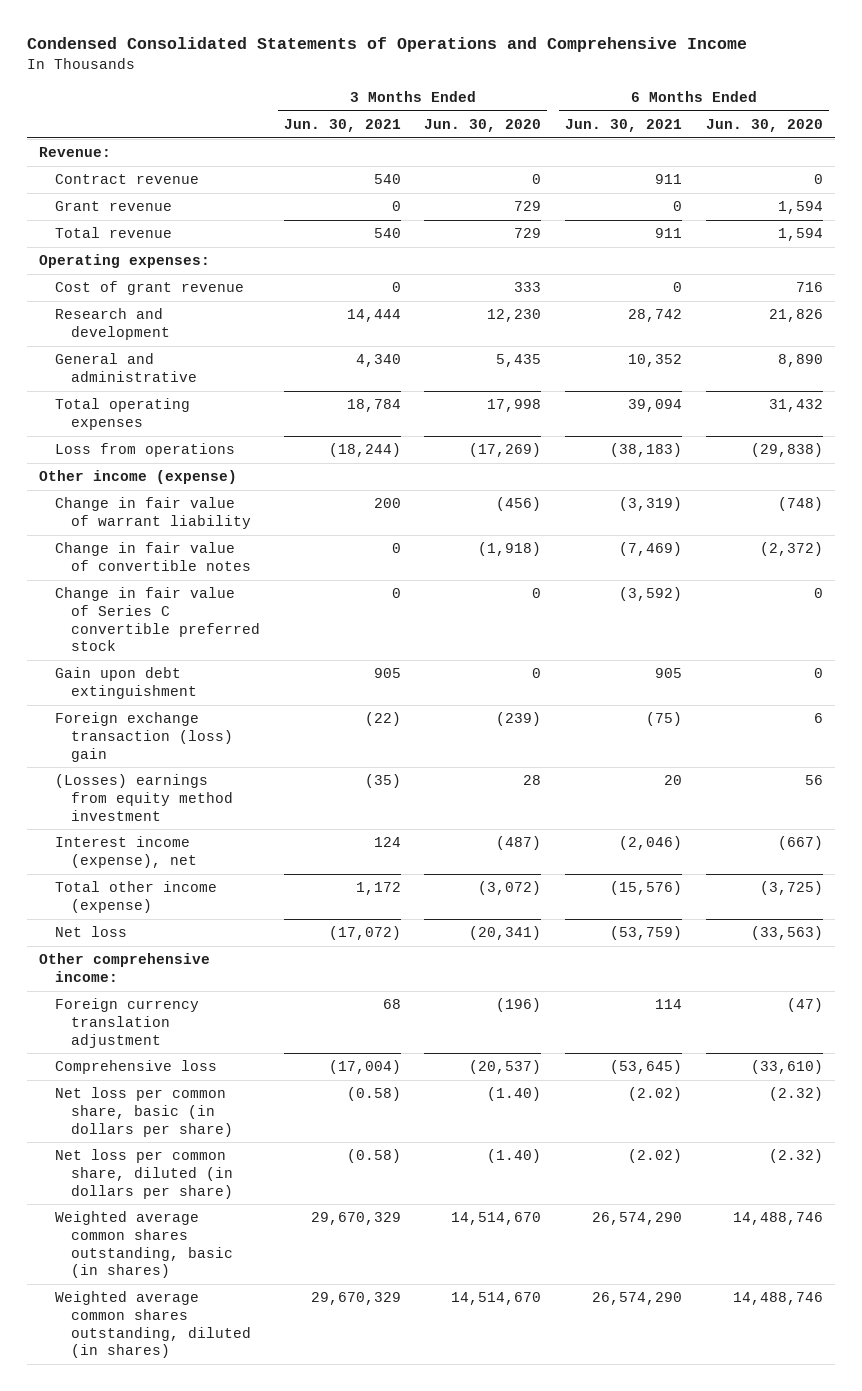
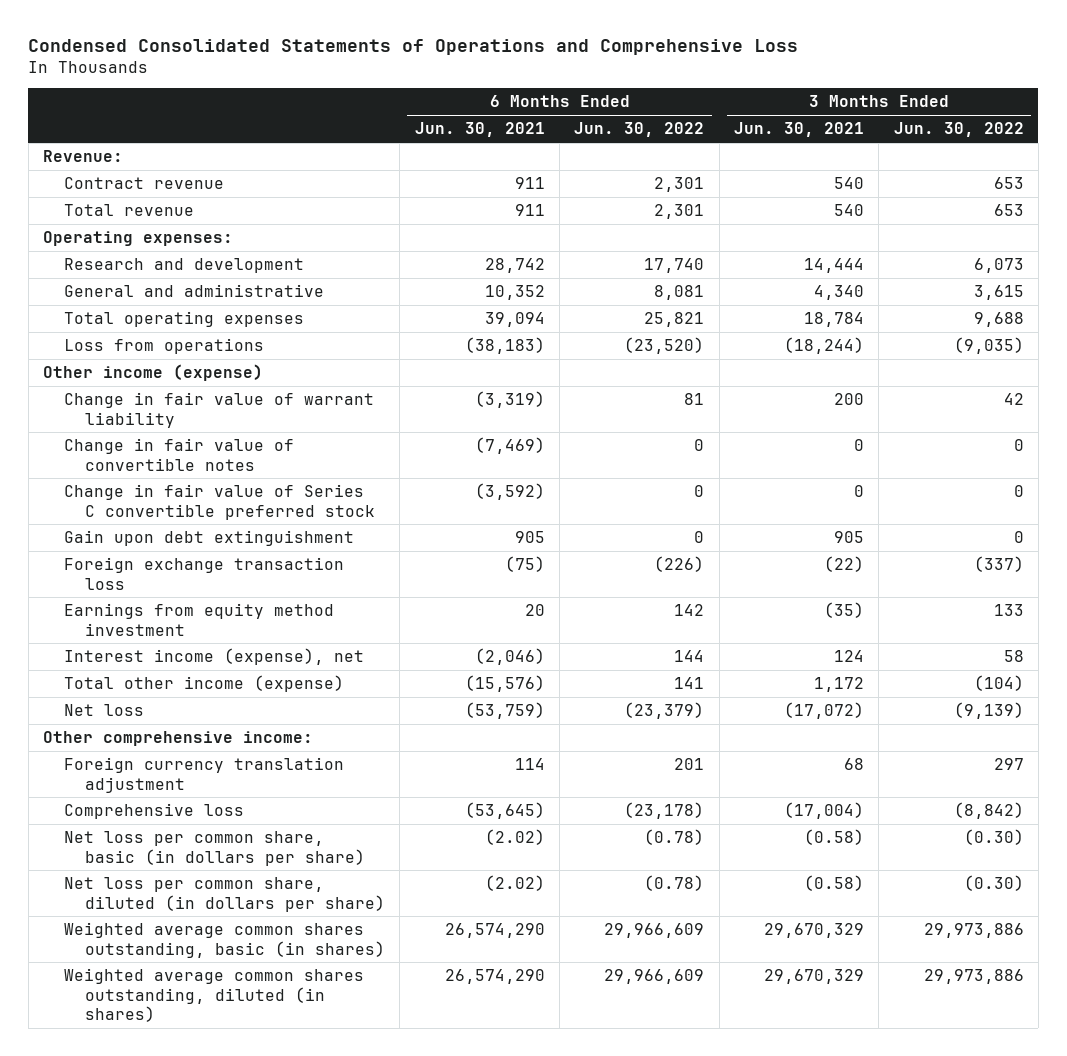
[26,37,747,53] Condensed Consolidated Statements of Operations and Comprehensive Income -> [28,39,799,56] Condensed Consolidated Statements of Operations and Comprehensive Loss
[424,118,542,132] Jun. 30, 2020 -> none
[706,118,824,132] Jun. 30, 2020 -> none
none -> [574,122,705,138] Jun. 30, 2022
none -> [893,122,1024,138] Jun. 30, 2022
[54,201,172,212] Grant revenue -> none
[54,281,244,296] Cost of grant revenue -> none
[54,712,233,762] Foreign exchange transaction (loss) gain -> [64,557,345,590] Foreign exchange transaction loss
[54,774,233,821] (Losses) earnings from equity method investment -> [64,603,335,636] Earnings from equity method investment

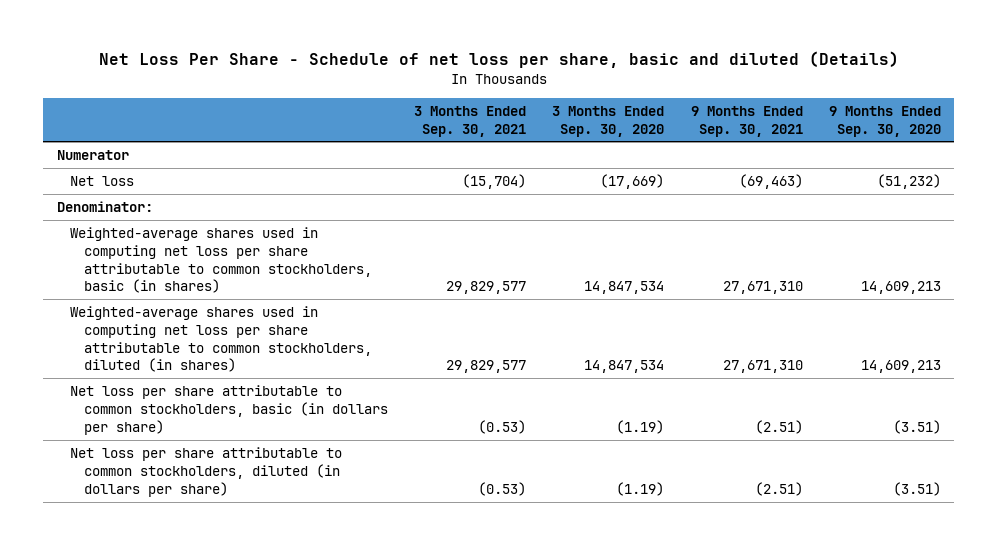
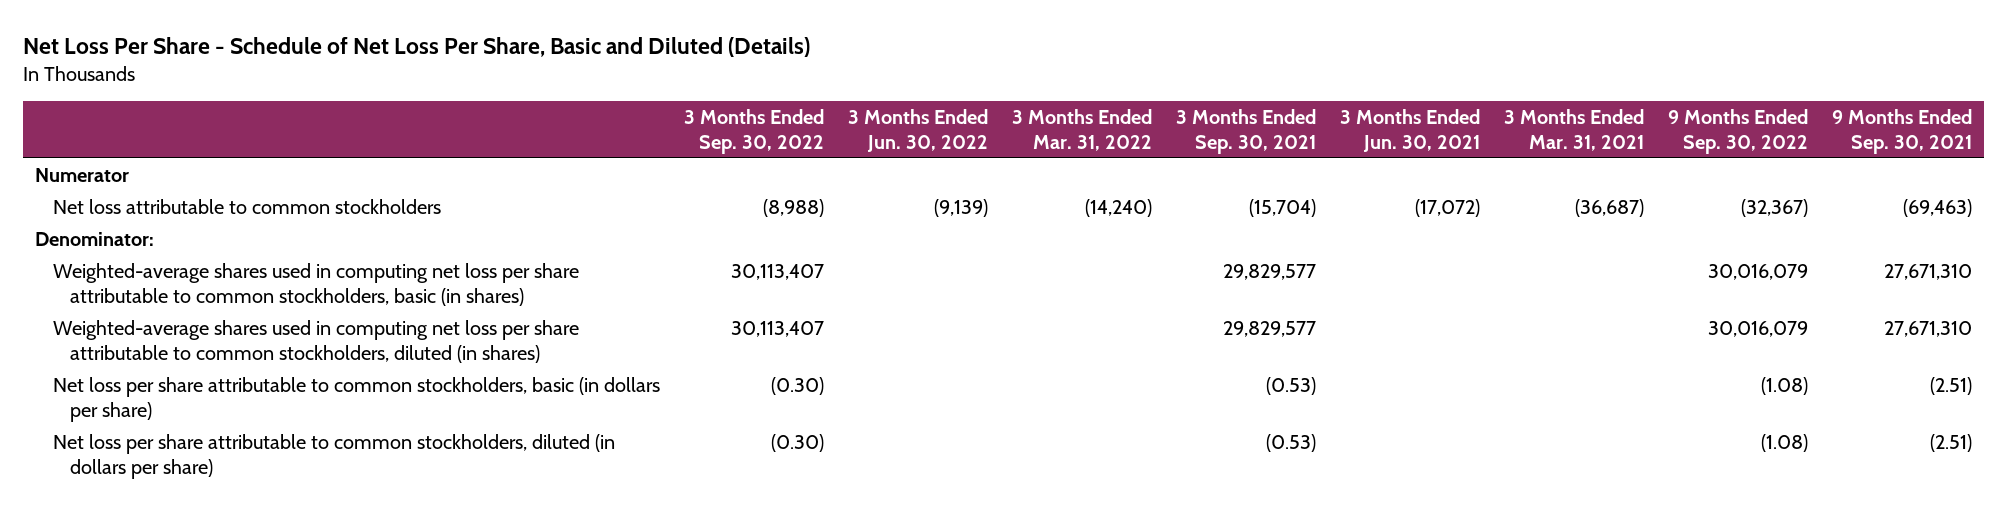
[98,51,899,69] Net Loss Per Share - Schedule of net loss per share, basic and diluted (Details) -> [23,37,811,58] Net Loss Per Share - Schedule of Net Loss Per Share, Basic and Diluted (Details)
[552,105,665,137] 3 Months Ended Sep. 30, 2020 -> none
[828,105,941,137] 9 Months Ended Sep. 30, 2020 -> none
none -> [683,109,824,154] 3 Months Ended Sep. 30, 2022
none -> [847,109,988,152] 3 Months Ended Jun. 30, 2022
none -> [1011,109,1152,151] 3 Months Ended Mar. 31, 2022
none -> [1339,109,1480,152] 3 Months Ended Jun. 30, 2021
none -> [1503,109,1644,151] 3 Months Ended Mar. 31, 2021
none -> [1667,109,1808,154] 9 Months Ended Sep. 30, 2022
[70,176,135,187] Net loss -> [52,198,441,214] Net loss attributable to common stockholders

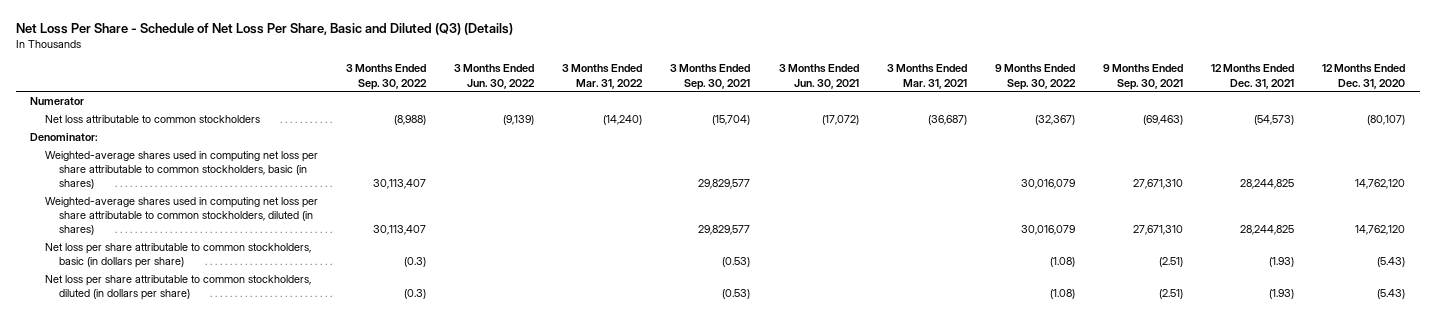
[23,37,811,58] Net Loss Per Share - Schedule of Net Loss Per Share, Basic and Diluted (Details) -> [15,23,513,36] Net Loss Per Share - Schedule of Net Loss Per Share, Basic and Diluted (Q3) (Details)
none -> [1211,64,1295,89] 12 Months Ended Dec. 31, 2021
none -> [1322,64,1406,89] 12 Months Ended Dec. 31, 2020
[770,376,824,395] (0.30) -> [403,257,426,268] (0.3)
[770,433,824,452] (0.30) -> [403,289,426,300] (0.3)

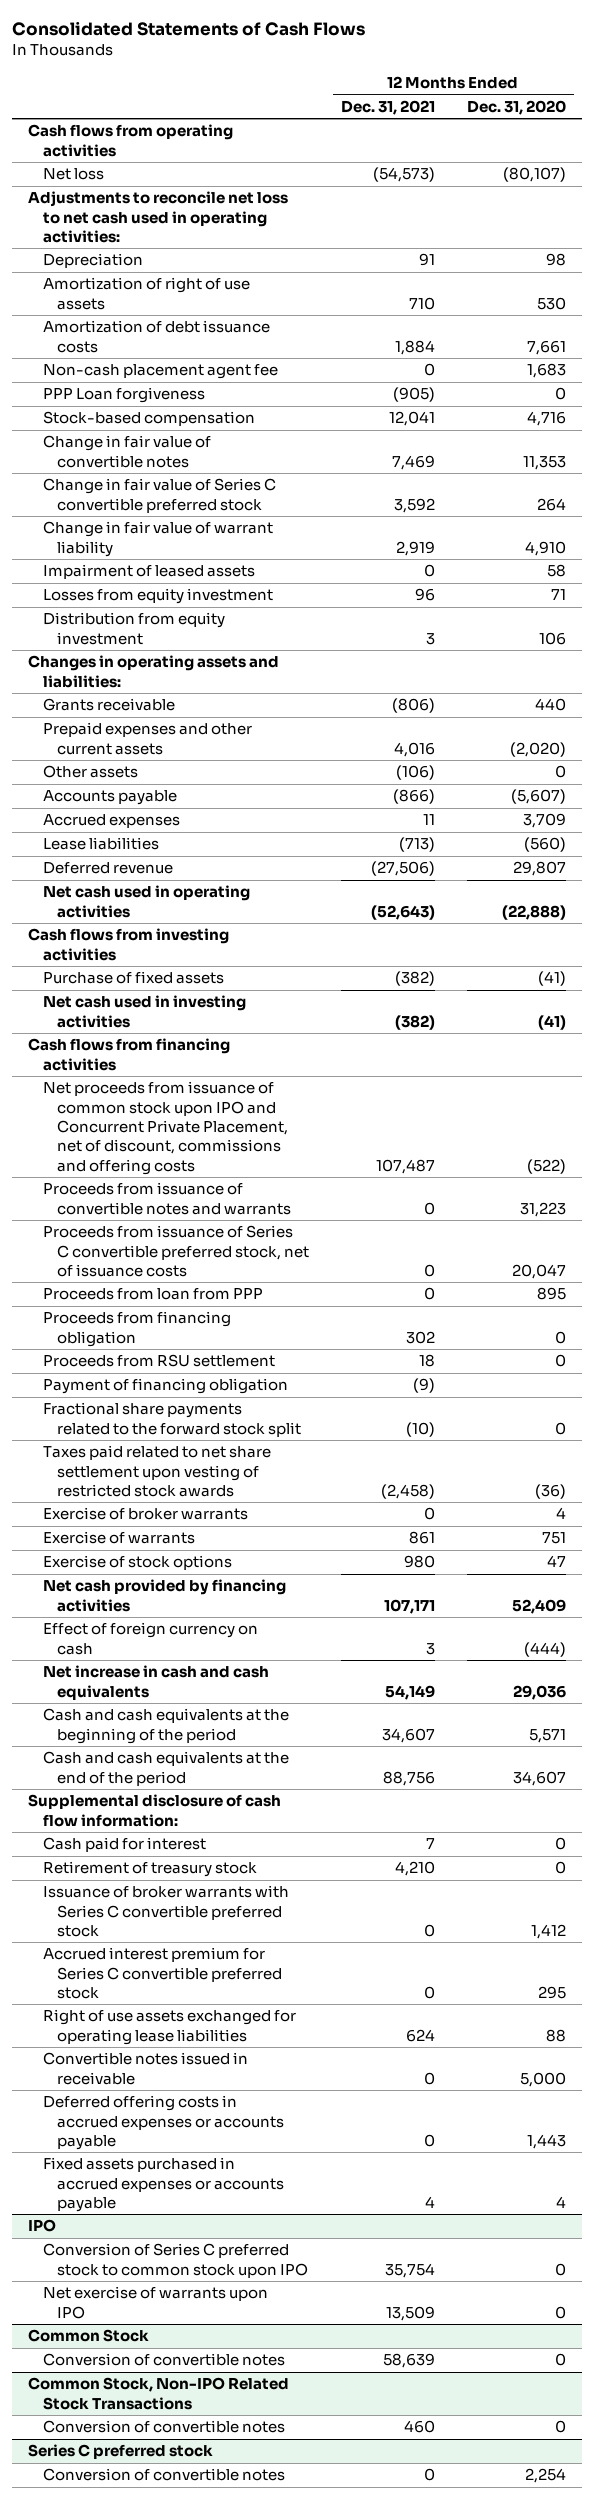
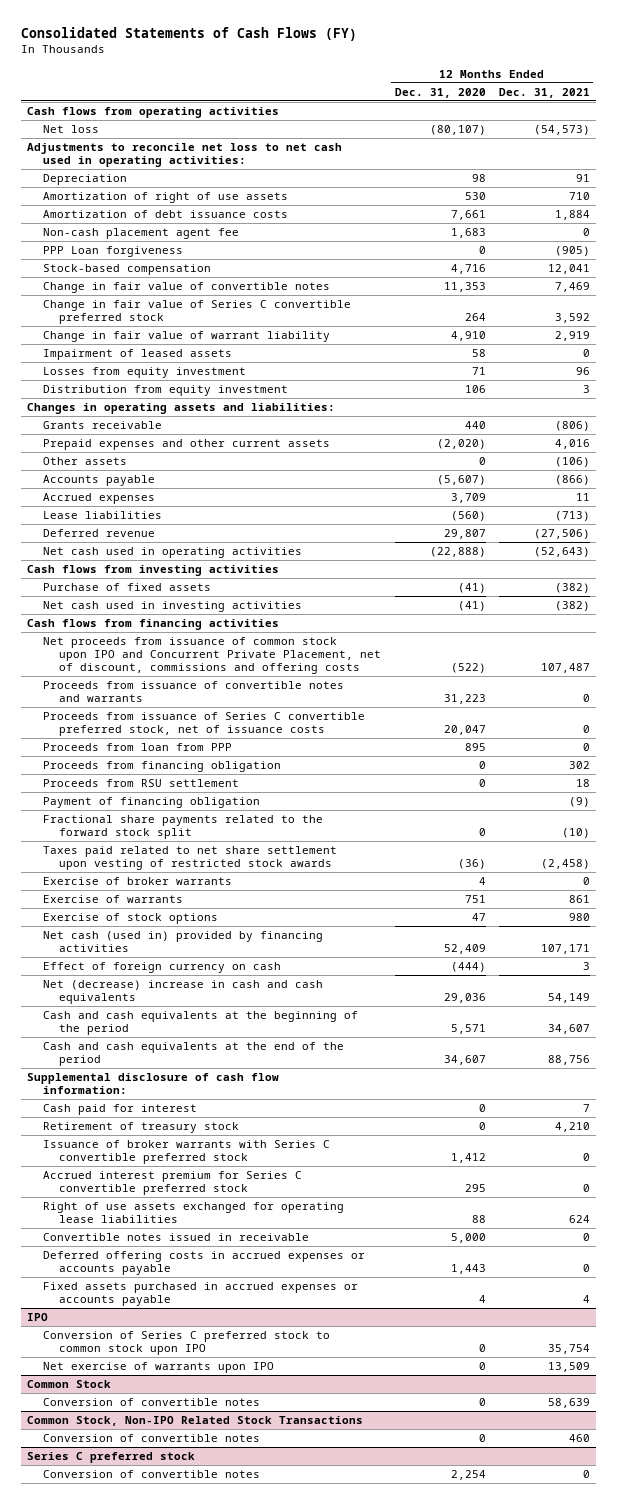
[12,21,366,37] Consolidated Statements of Cash Flows -> [20,27,357,42] Consolidated Statements of Cash Flows (FY)
[42,1579,286,1612] Net cash provided by financing activities -> [43,931,324,953] Net cash (used in) provided by financing activities
[42,1665,269,1700] Net increase in cash and cash equivalents -> [43,980,324,1005] Net (decrease) increase in cash and cash equivalents

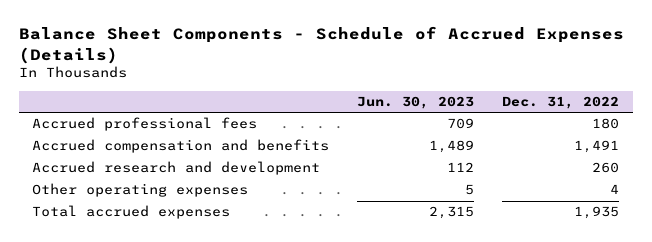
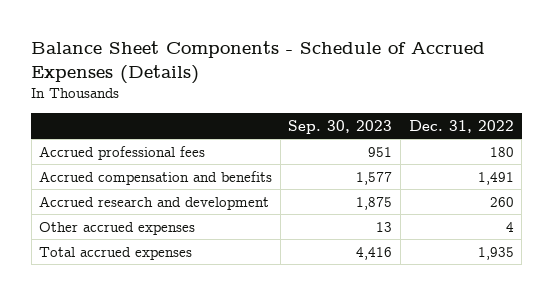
[357,95,475,109] Jun. 30, 2023 -> none
none -> [288,120,393,135] Sep. 30, 2023
[32,183,249,198] Other operating expenses -> [39,221,196,235] Other accrued expenses

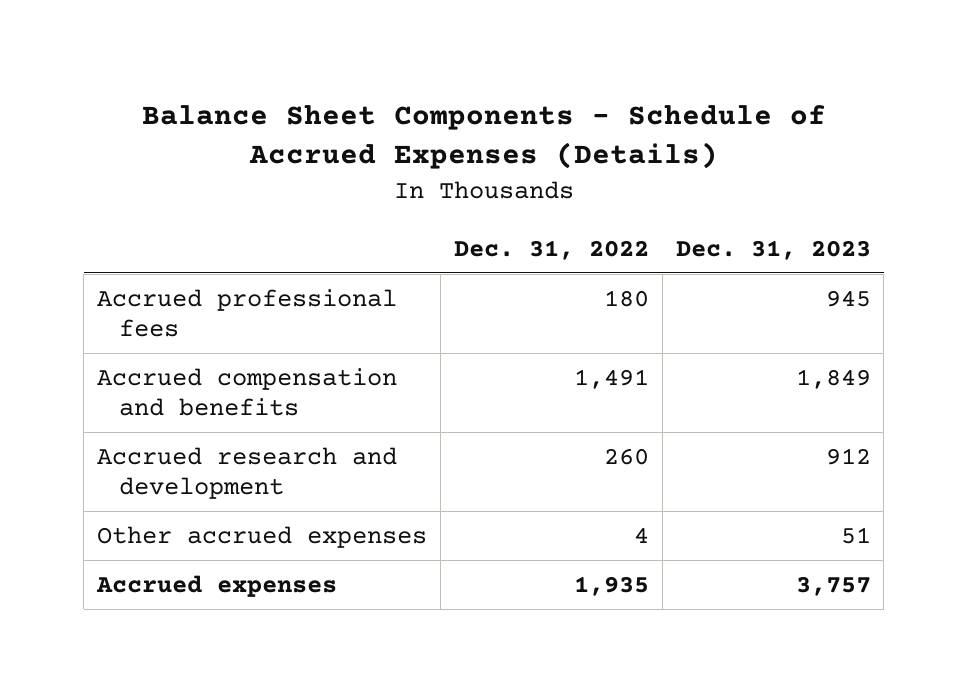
[288,120,393,135] Sep. 30, 2023 -> none
none -> [675,239,871,260] Dec. 31, 2023
[39,246,193,260] Total accrued expenses -> [96,574,338,597] Accrued expenses

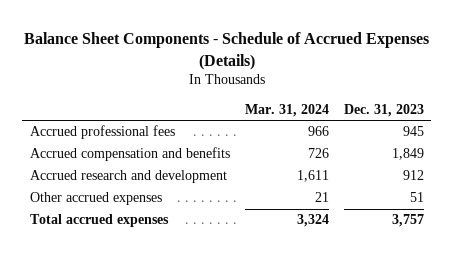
[453,239,649,260] Dec. 31, 2022 -> none
none -> [244,103,329,117] Mar. 31, 2024
[96,574,338,597] Accrued expenses -> [29,214,169,228] Total accrued expenses

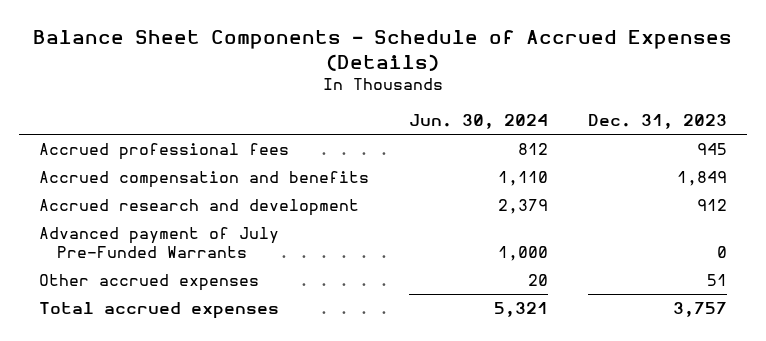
[244,103,329,117] Mar. 31, 2024 -> none
none -> [409,114,549,130] Jun. 30, 2024
none -> [39,227,280,259] Advanced payment of July Pre-Funded Warrants

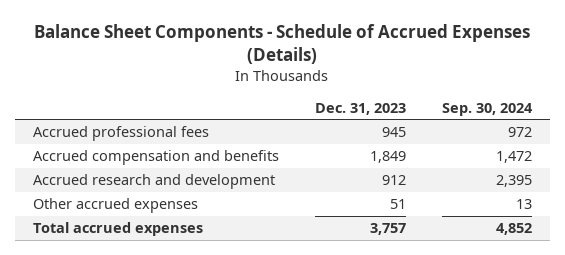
[409,114,549,130] Jun. 30, 2024 -> none
none -> [441,102,533,116] Sep. 30, 2024
[39,227,280,259] Advanced payment of July Pre-Funded Warrants -> none

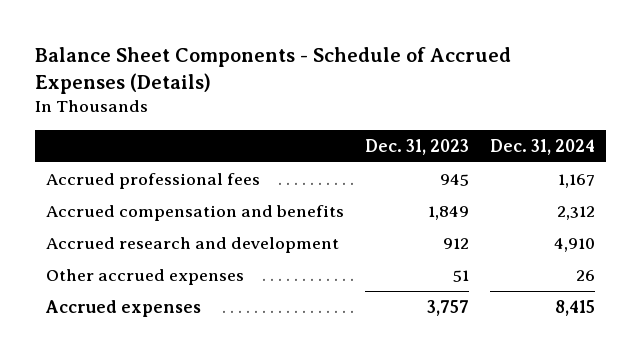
[441,102,533,116] Sep. 30, 2024 -> none
none -> [490,138,596,155] Dec. 31, 2024
[33,222,204,237] Total accrued expenses -> [44,300,201,318] Accrued expenses

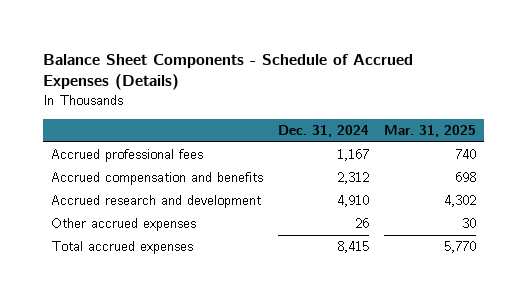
[364,138,469,155] Dec. 31, 2023 -> none
none -> [384,125,477,138] Mar. 31, 2025
[44,300,201,318] Accrued expenses -> [50,241,193,255] Total accrued expenses

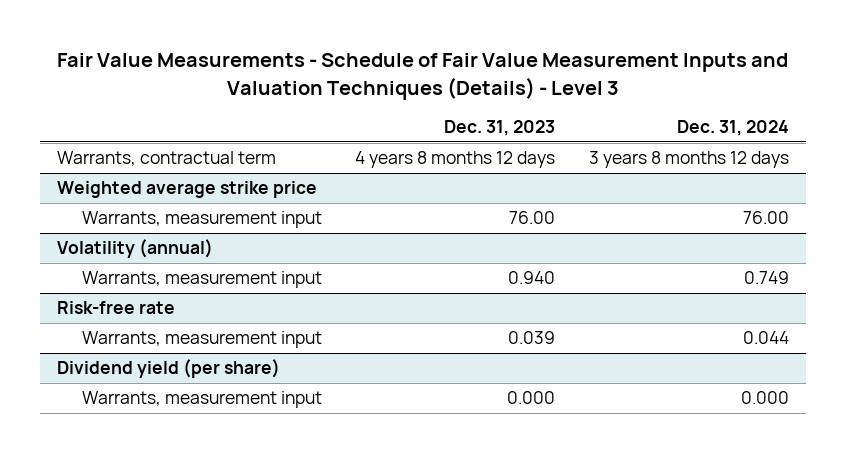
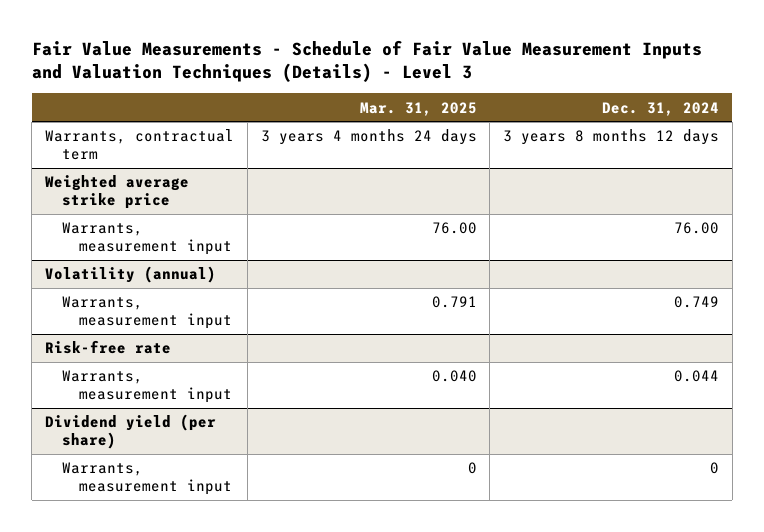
[444,120,556,137] Dec. 31, 2023 -> none
none -> [359,101,477,116] Mar. 31, 2025
[740,391,789,405] 0.000 -> [710,462,720,475] 0

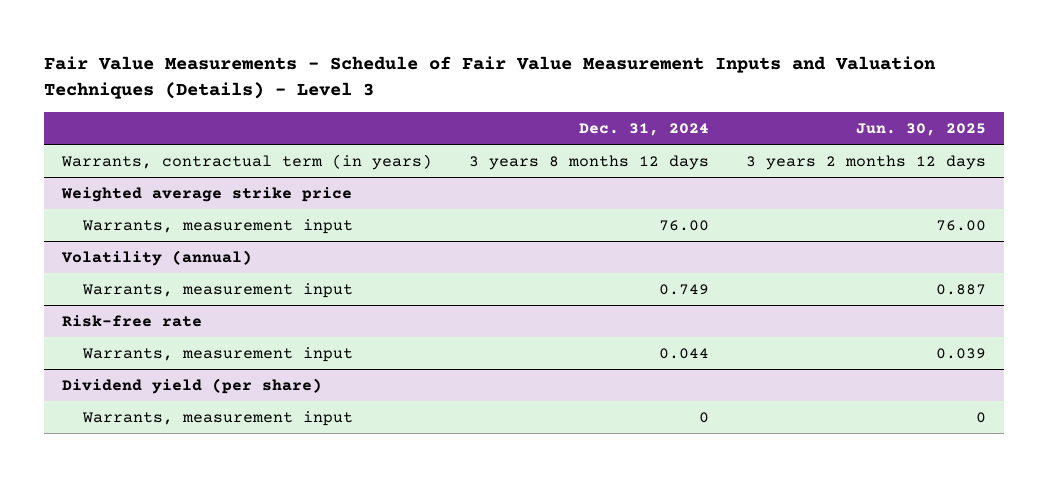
[359,101,477,116] Mar. 31, 2025 -> none
none -> [855,122,986,136] Jun. 30, 2025
[44,129,234,160] Warrants, contractual term -> [61,154,433,171] Warrants, contractual term (in years)

